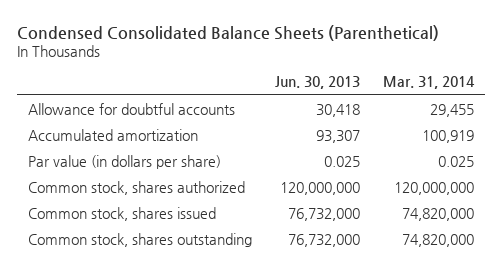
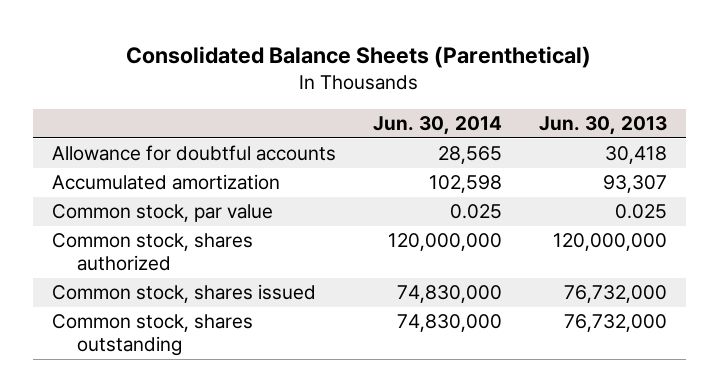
[17,24,440,41] Condensed Consolidated Balance Sheets (Parenthetical) -> [126,46,592,69] Consolidated Balance Sheets (Parenthetical)
[382,76,475,90] Mar. 31, 2014 -> none
none -> [372,116,502,136] Jun. 30, 2014
[28,154,222,169] Par value (in dollars per share) -> [51,204,273,223] Common stock, par value

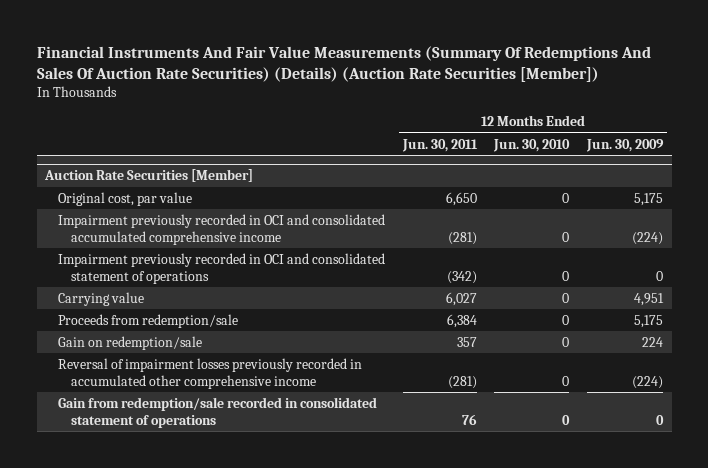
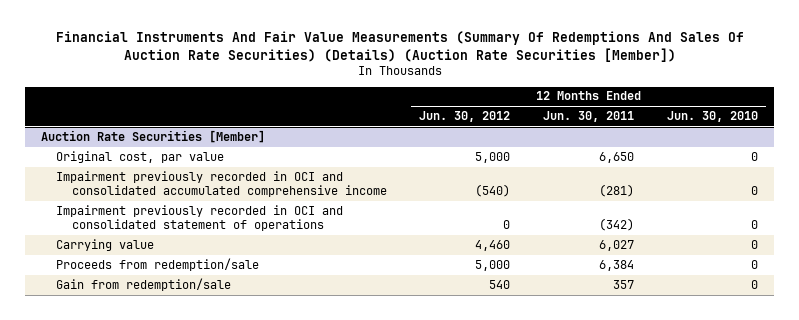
[586,138,665,152] Jun. 30, 2009 -> none
none -> [419,111,511,123] Jun. 30, 2012
[58,335,203,350] Gain on redemption/sale -> none
[58,357,363,389] Reversal of impairment losses previously recorded in accumulated other comprehensive income -> none
[58,396,378,428] Gain from redemption/sale recorded in consolidated statement of operations -> [56,277,232,291] Gain from redemption/sale
[461,413,477,425] 76 -> [613,279,635,289] 357

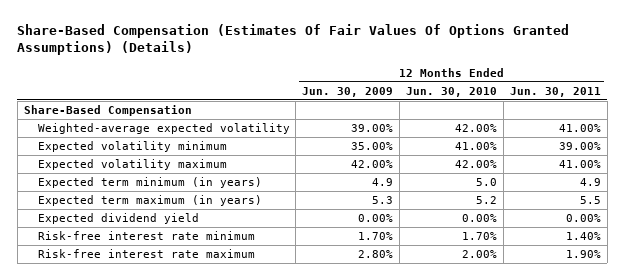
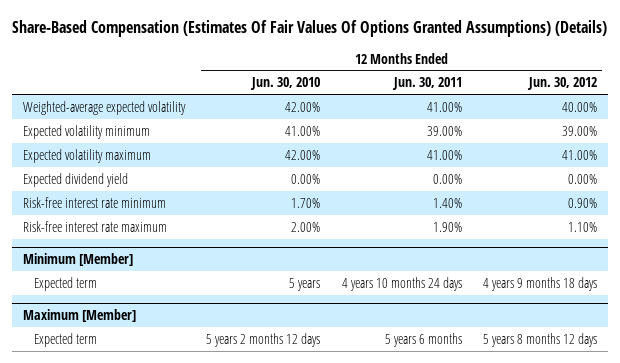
[302,86,394,97] Jun. 30, 2009 -> none
none -> [526,77,597,91] Jun. 30, 2012
[23,105,192,117] Share-Based Compensation -> none
[37,177,262,189] Expected term minimum (in years) -> none
[37,195,262,207] Expected term maximum (in years) -> none
none -> [22,253,133,267] Minimum [Member]
none -> [33,276,97,291] Expected term
none -> [22,309,136,323] Maximum [Member]
none -> [33,332,97,347] Expected term

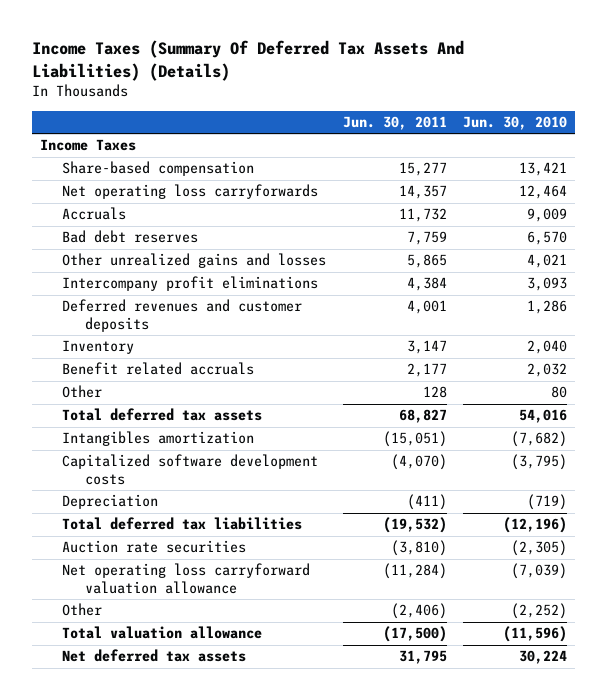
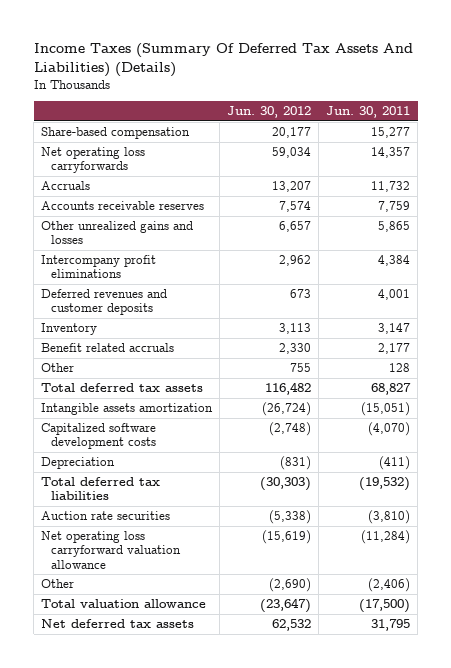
[462,116,567,131] Jun. 30, 2010 -> none
none -> [227,106,312,119] Jun. 30, 2012
[39,139,136,152] Income Taxes -> none
[62,230,199,244] Bad debt reserves -> [41,201,205,211] Accounts receivable reserves
[62,431,255,447] Intangibles amortization -> [41,403,214,416] Intangible assets amortization

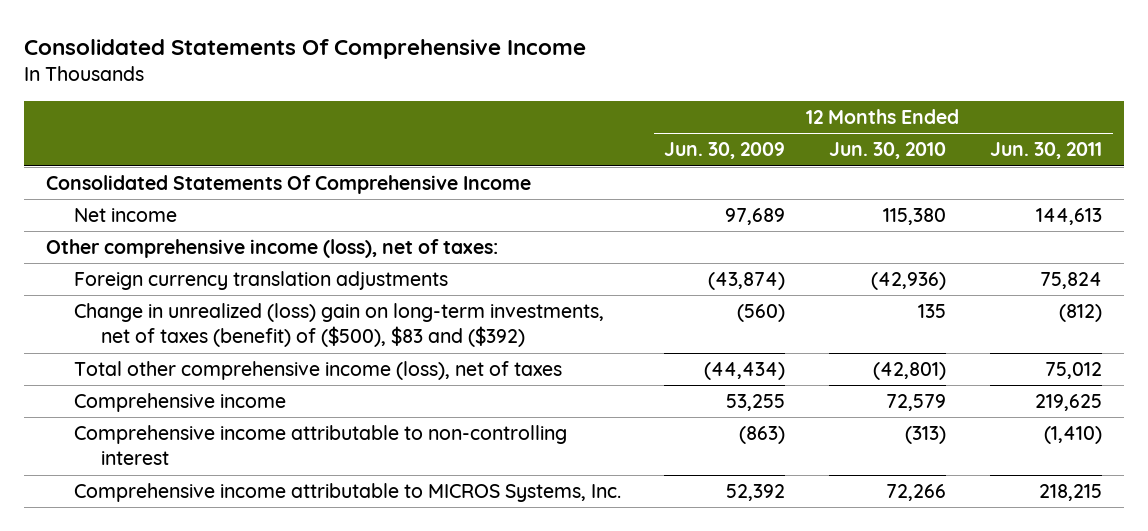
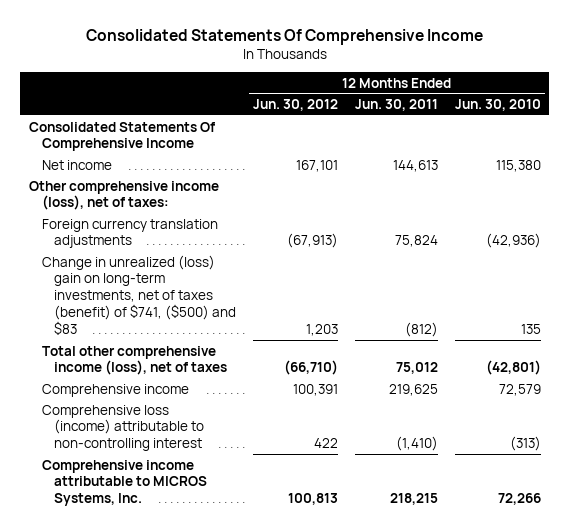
[664,142,786,160] Jun. 30, 2009 -> none
none -> [253,99,339,112] Jun. 30, 2012
[73,303,604,348] Change in unrealized (loss) gain on long-term investments, net of taxes (benefit) of ($500), $83 and ($392) -> [41,254,237,336] Change in unrealized (loss) gain on long-term investments, net of taxes (benefit) of $741, ($500) and $83
[73,425,567,466] Comprehensive income attributable to non-controlling interest -> [41,404,205,452] Comprehensive loss (income) attributable to non-controlling interest

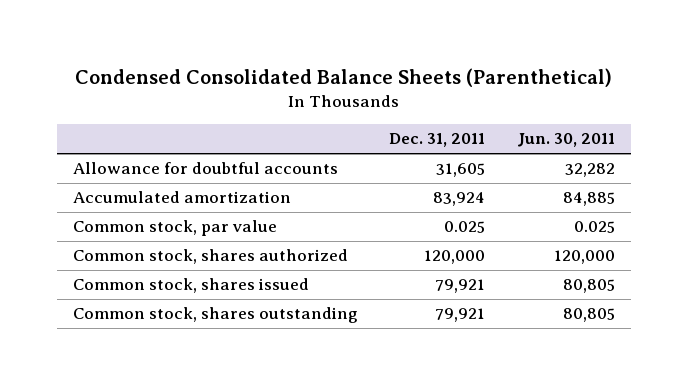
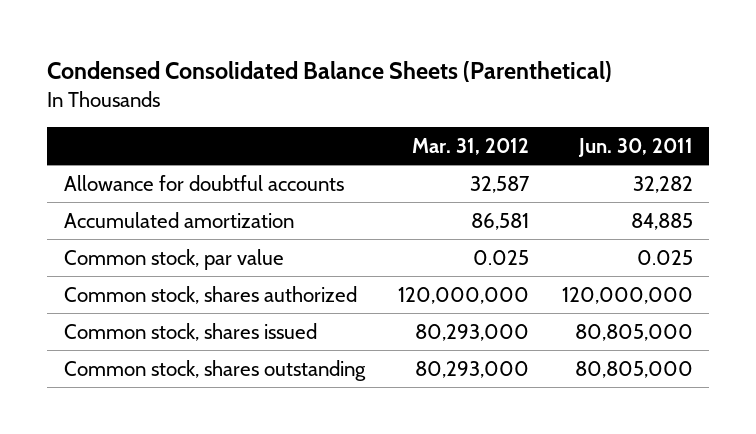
[389,133,486,148] Dec. 31, 2011 -> none
none -> [411,137,529,155] Mar. 31, 2012
[554,250,616,265] 120,000 -> [561,286,693,304] 120,000,000
[563,279,616,294] 80,805 -> [574,323,693,341] 80,805,000
[563,308,616,323] 80,805 -> [574,360,693,378] 80,805,000

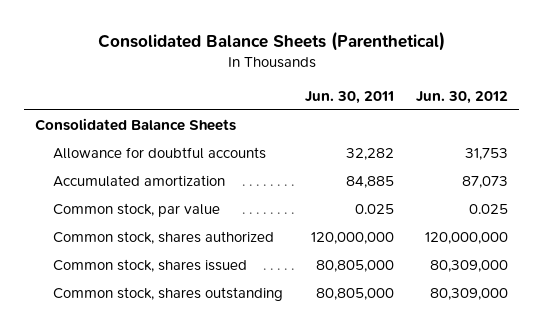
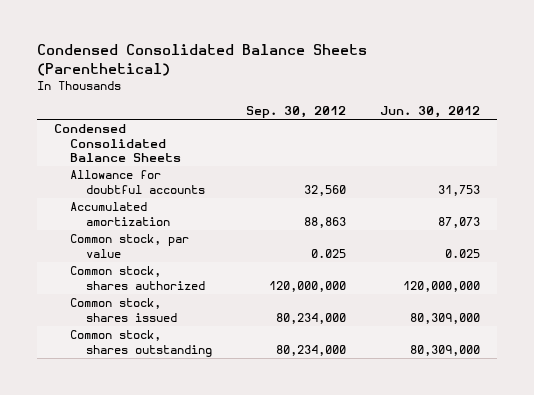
[97,30,445,51] Consolidated Balance Sheets (Parenthetical) -> [36,44,367,76] Condensed Consolidated Balance Sheets (Parenthetical)
[304,90,394,104] Jun. 30, 2011 -> none
none -> [246,106,347,119] Sep. 30, 2012
[35,118,237,132] Consolidated Balance Sheets -> [54,124,181,163] Condensed Consolidated Balance Sheets

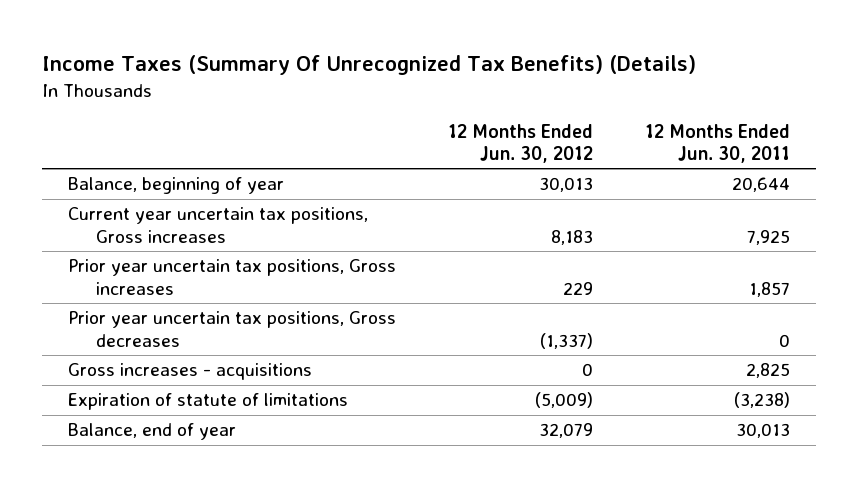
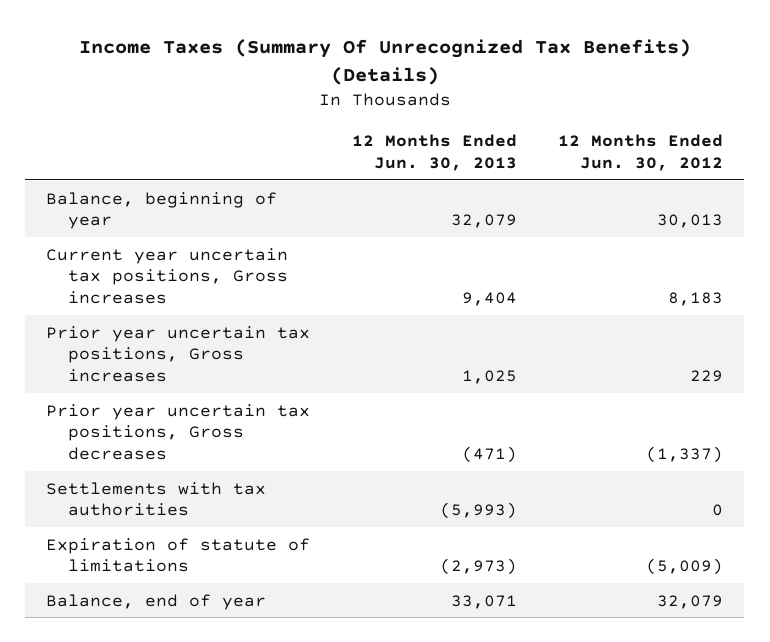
[644,123,790,164] 12 Months Ended Jun. 30, 2011 -> none
none -> [351,133,517,171] 12 Months Ended Jun. 30, 2013
[67,363,312,381] Gross increases - acquisitions -> none
none -> [46,481,267,517] Settlements with tax authorities

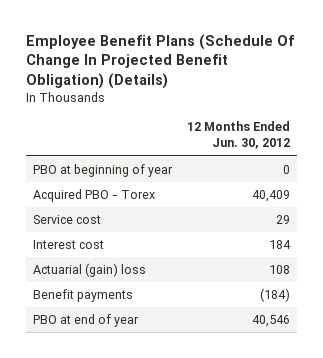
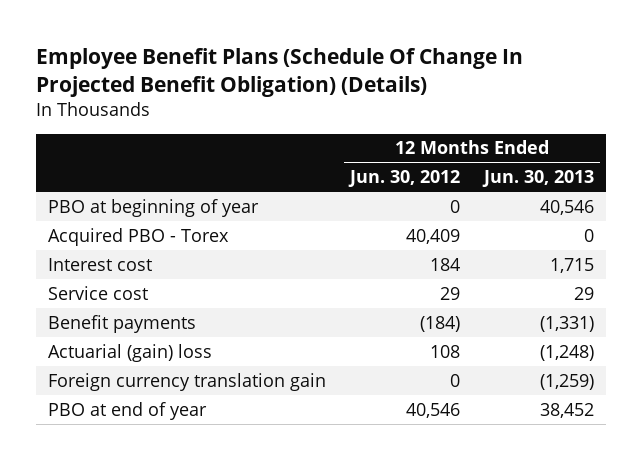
none -> [481,170,594,188] Jun. 30, 2013
[33,215,102,225] Service cost -> [47,285,148,300] Service cost
[33,263,147,278] Actuarial (gain) loss -> [47,343,212,362] Actuarial (gain) loss
none -> [47,372,326,391] Foreign currency translation gain

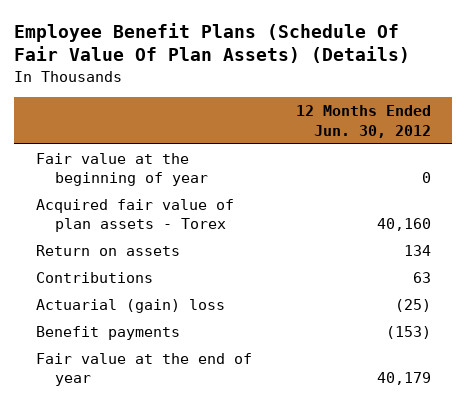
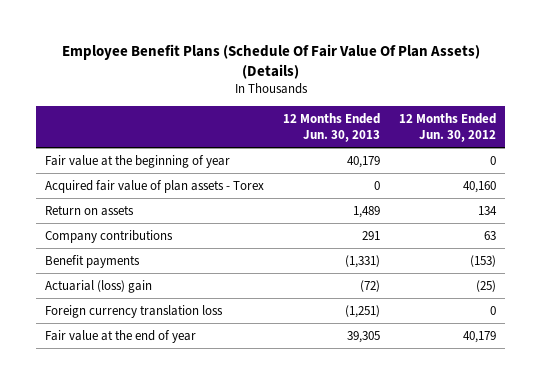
none -> [283,113,381,142] 12 Months Ended Jun. 30, 2013
[35,299,225,314] Actuarial (gain) loss -> none
[35,272,153,284] Contributions -> [45,229,174,243] Company contributions
none -> [45,279,153,293] Actuarial (loss) gain
none -> [45,304,224,318] Foreign currency translation loss

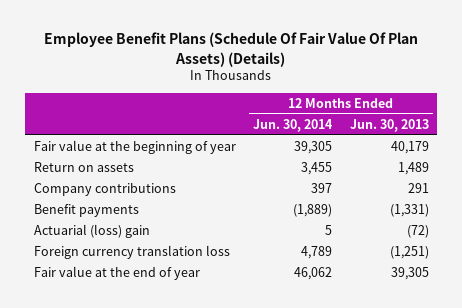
[398,113,496,142] 12 Months Ended Jun. 30, 2012 -> none
none -> [253,118,334,132] Jun. 30, 2014
[45,179,265,193] Acquired fair value of plan assets - Torex -> none

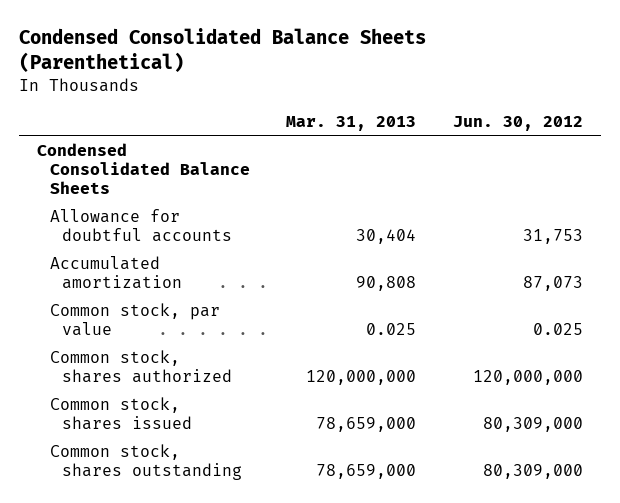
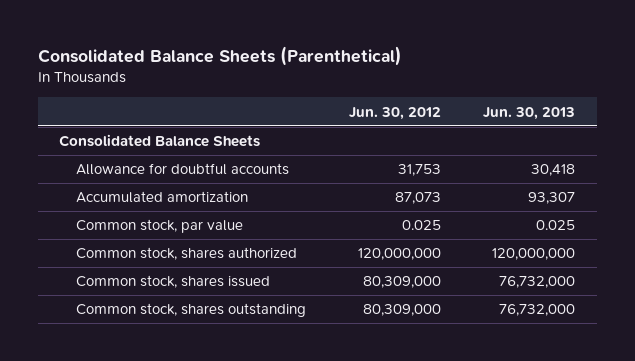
[18,27,426,72] Condensed Consolidated Balance Sheets (Parenthetical) -> [37,45,402,66] Consolidated Balance Sheets (Parenthetical)
[286,115,417,131] Mar. 31, 2013 -> none
none -> [483,106,576,120] Jun. 30, 2013
[37,142,250,194] Condensed Consolidated Balance Sheets -> [59,134,261,148] Consolidated Balance Sheets

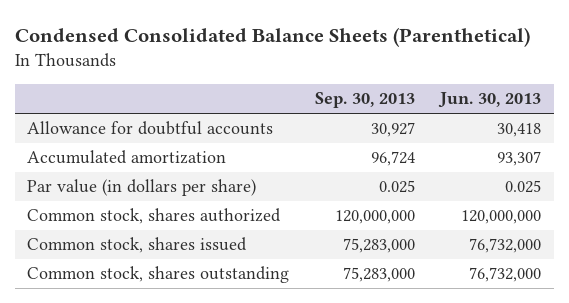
[37,45,402,66] Consolidated Balance Sheets (Parenthetical) -> [14,27,530,48] Condensed Consolidated Balance Sheets (Parenthetical)
[348,106,441,120] Jun. 30, 2012 -> none
none -> [314,92,415,109] Sep. 30, 2013
[59,134,261,148] Consolidated Balance Sheets -> none
[75,219,243,234] Common stock, par value -> [27,179,257,197] Par value (in dollars per share)

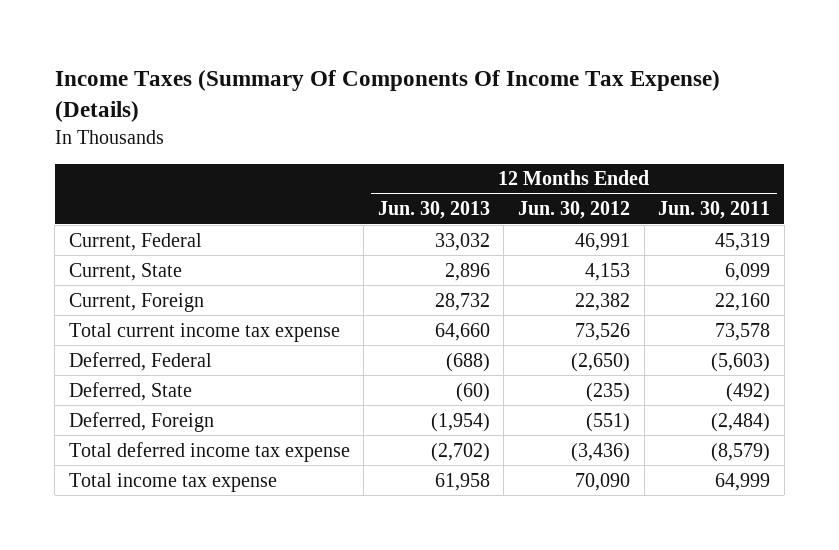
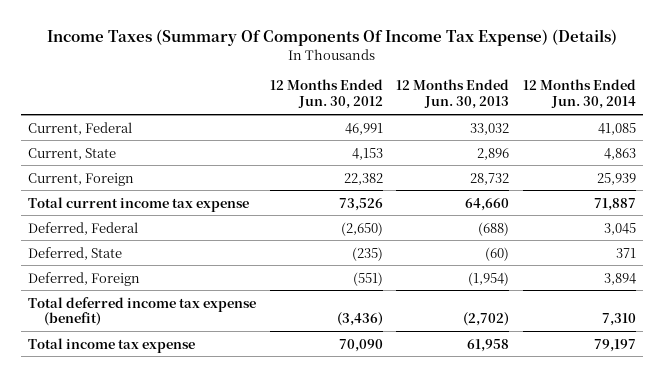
[658,201,771,220] Jun. 30, 2011 -> none
none -> [522,79,636,110] 12 Months Ended Jun. 30, 2014
[68,441,350,462] Total deferred income tax expense -> [27,296,256,327] Total deferred income tax expense (benefit)

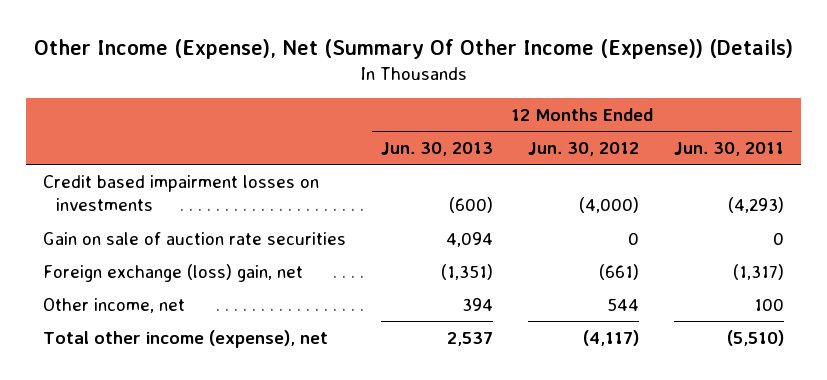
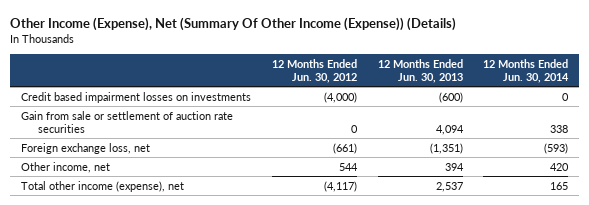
[673,142,784,157] Jun. 30, 2011 -> none
none -> [483,58,570,83] 12 Months Ended Jun. 30, 2014
[43,231,347,245] Gain on sale of auction rate securities -> [20,110,233,133] Gain from sale or settlement of auction rate securities
[43,263,304,282] Foreign exchange (loss) gain, net -> [20,142,150,154] Foreign exchange loss, net

